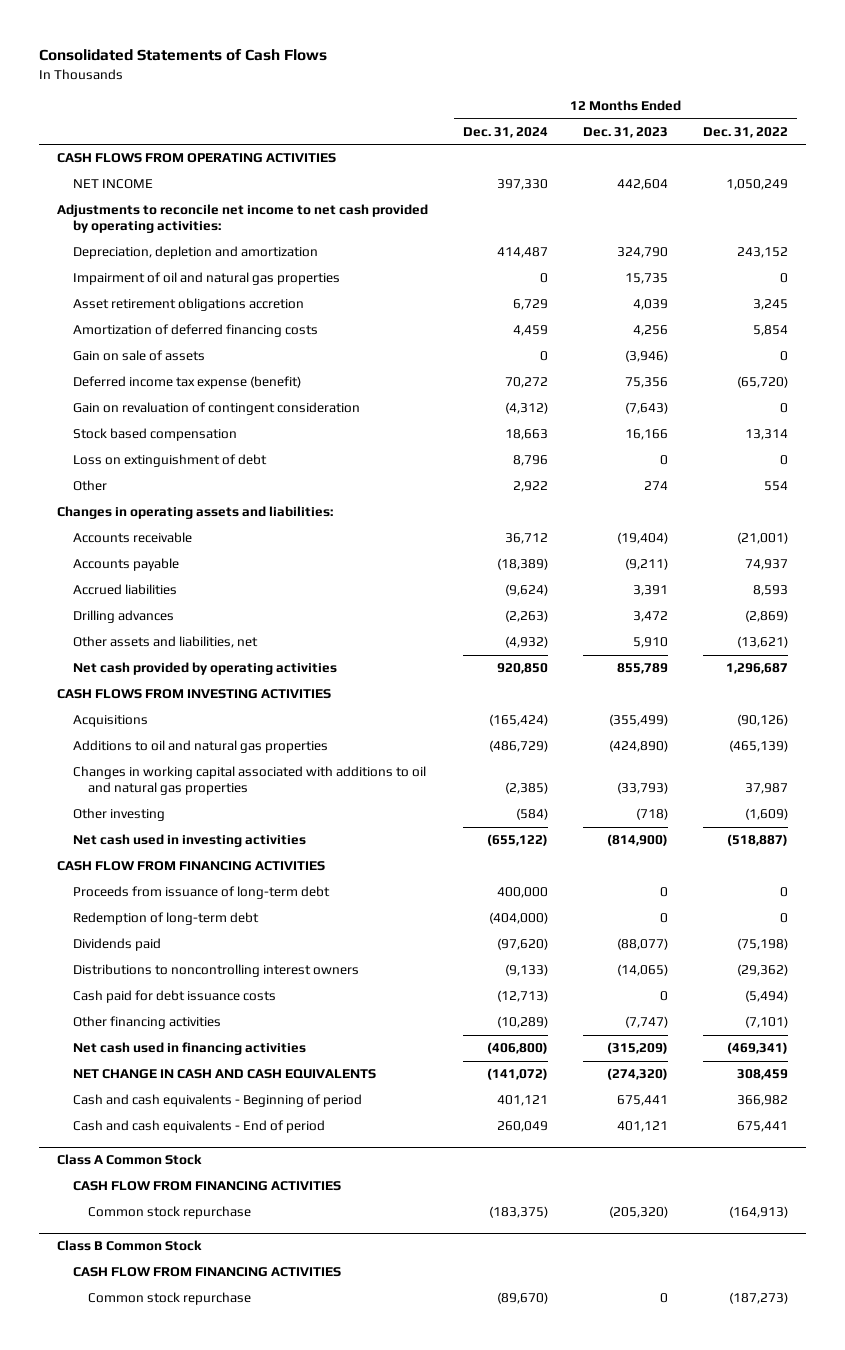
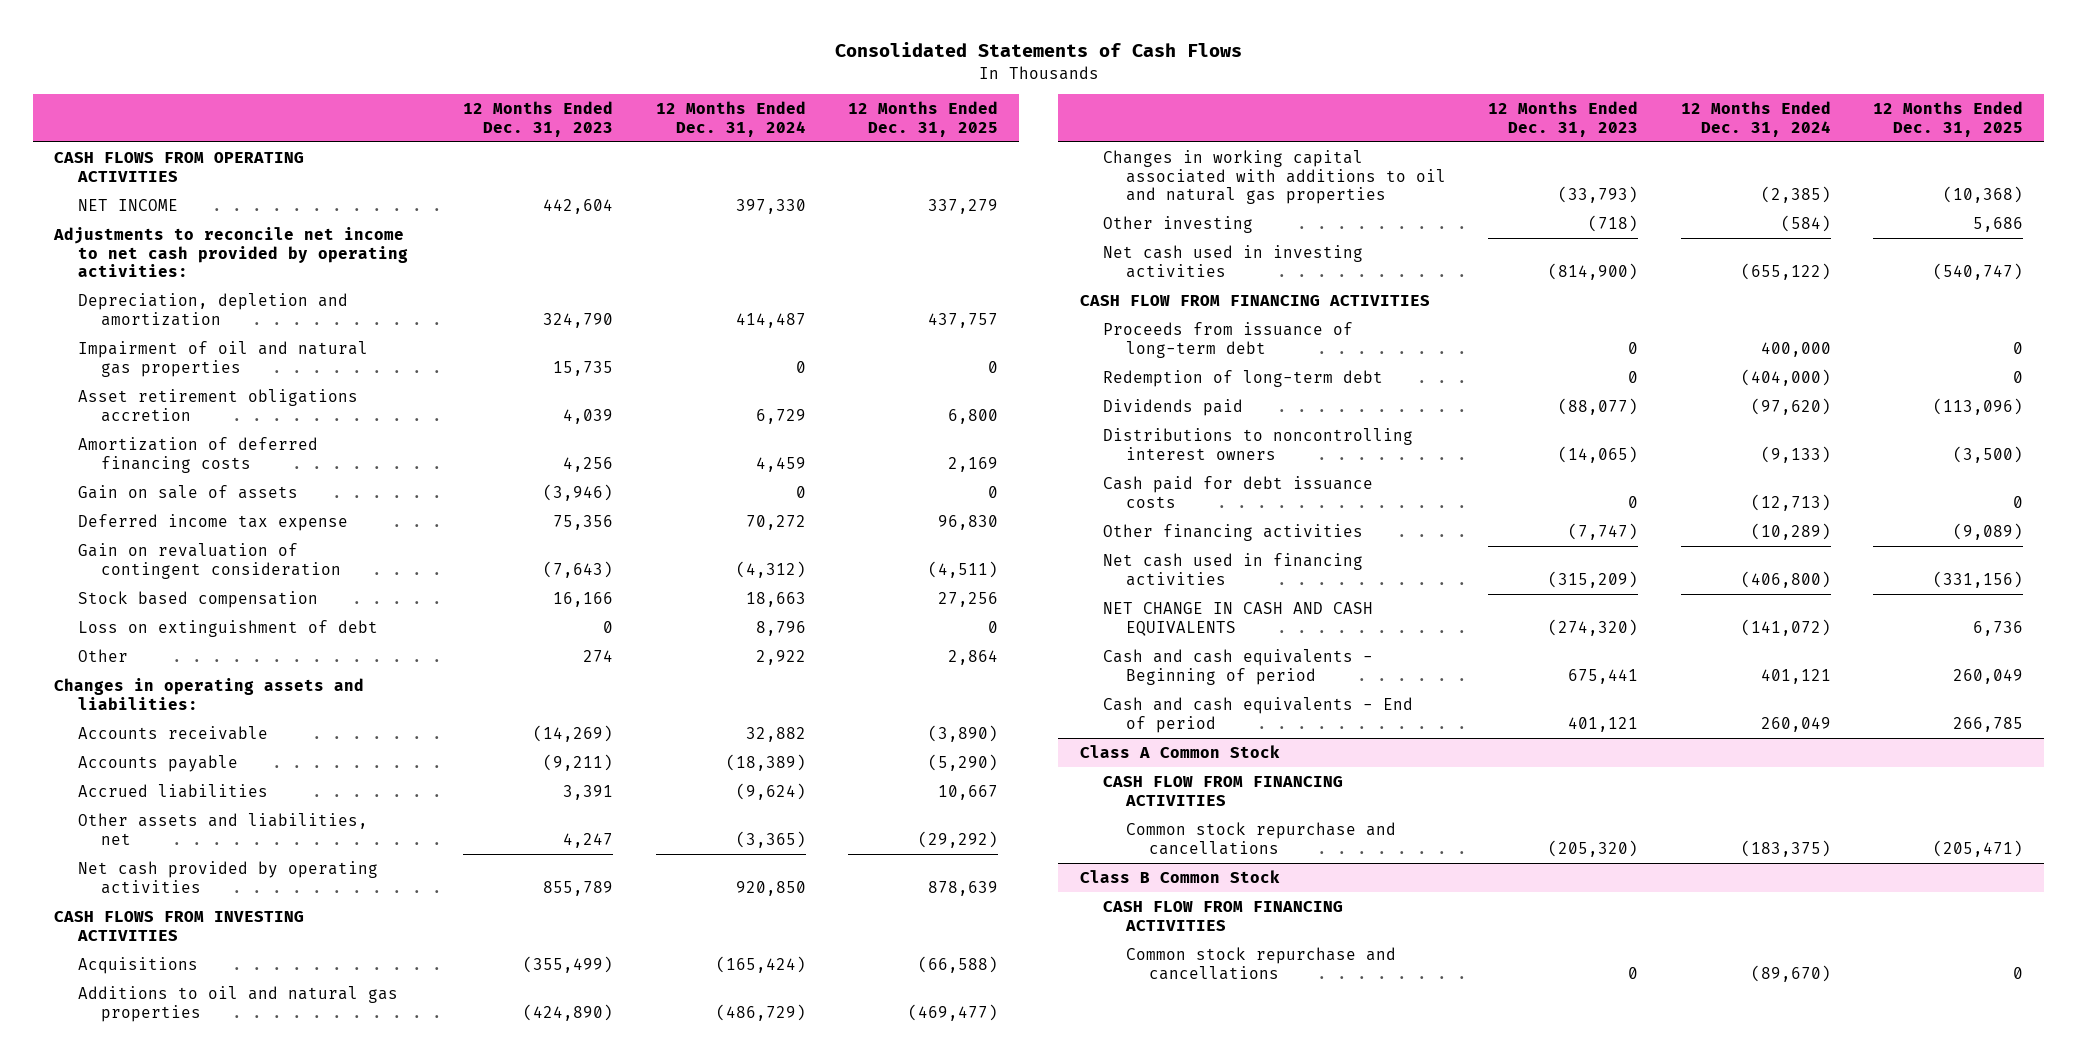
[703,126,789,138] Dec. 31, 2022 -> none
none -> [848,101,999,137] 12 Months Ended Dec. 31, 2025
[72,376,301,390] Deferred income tax expense (benefit) -> [77,514,348,532] Deferred income tax expense
[505,533,549,545] 36,712 -> [745,727,806,743] 32,882
[617,532,669,545] (19,404) -> [533,725,614,743] (14,269)
[72,610,174,624] Drilling advances -> none
[505,636,549,649] (4,932) -> [735,830,806,848] (3,365)
[633,637,669,649] 5,910 -> [563,832,614,848] 4,247
[88,1206,252,1220] Common stock repurchase -> [1125,822,1396,855] Common stock repurchase and cancellations
[88,1292,252,1306] Common stock repurchase -> [1125,947,1396,980] Common stock repurchase and cancellations

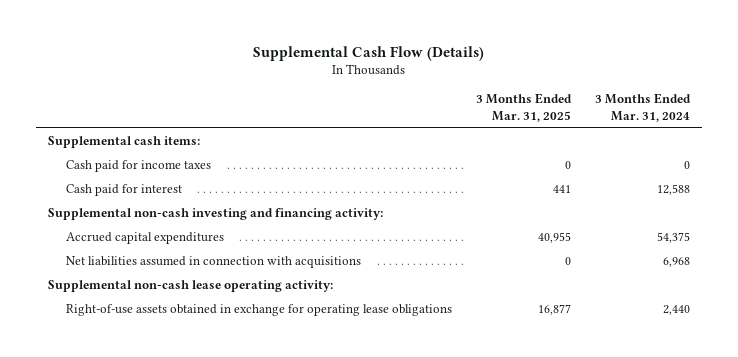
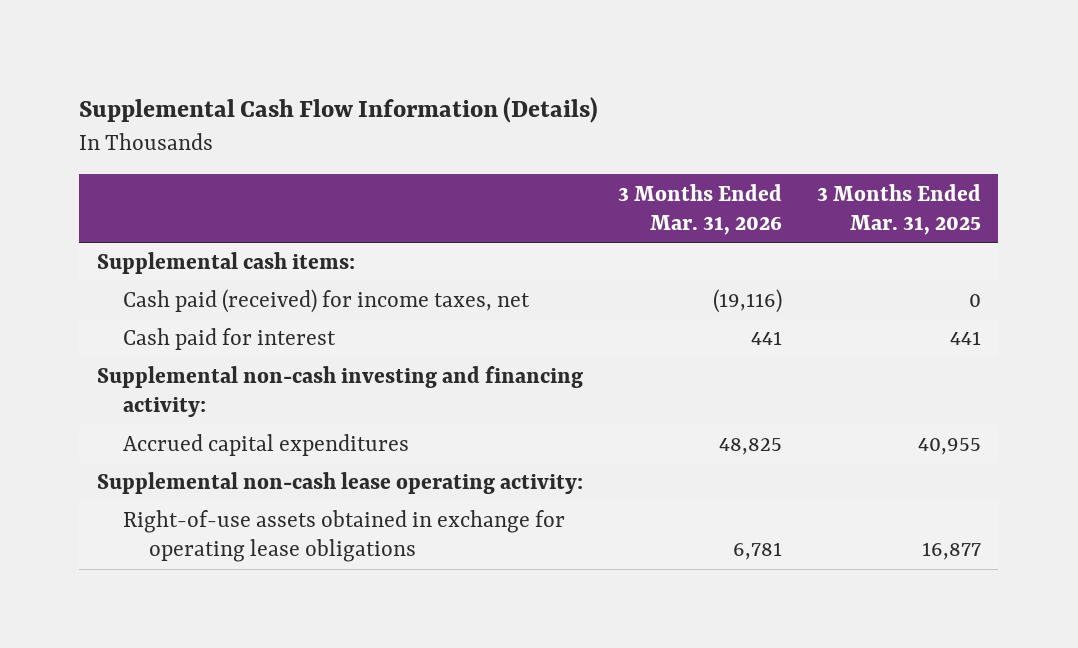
[252,45,484,61] Supplemental Cash Flow (Details) -> [79,97,599,124] Supplemental Cash Flow Information (Details)
[594,93,691,123] 3 Months Ended Mar. 31, 2024 -> none
none -> [617,183,782,235] 3 Months Ended Mar. 31, 2026
[65,160,211,173] Cash paid for income taxes -> [122,289,530,314] Cash paid (received) for income taxes, net
[65,256,361,269] Net liabilities assumed in connection with acquisitions -> none

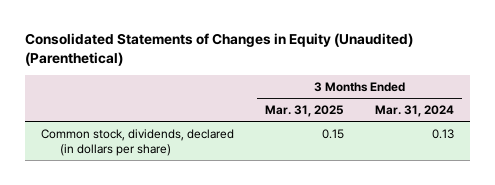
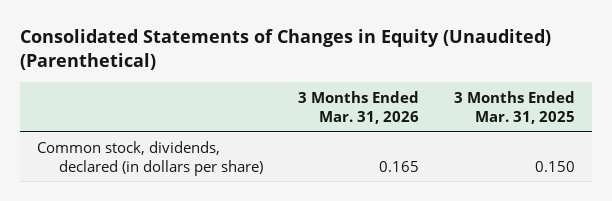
[375,104,455,117] Mar. 31, 2024 -> none
none -> [297,90,419,124] 3 Months Ended Mar. 31, 2026
[322,128,345,139] 0.15 -> [534,160,575,172] 0.150

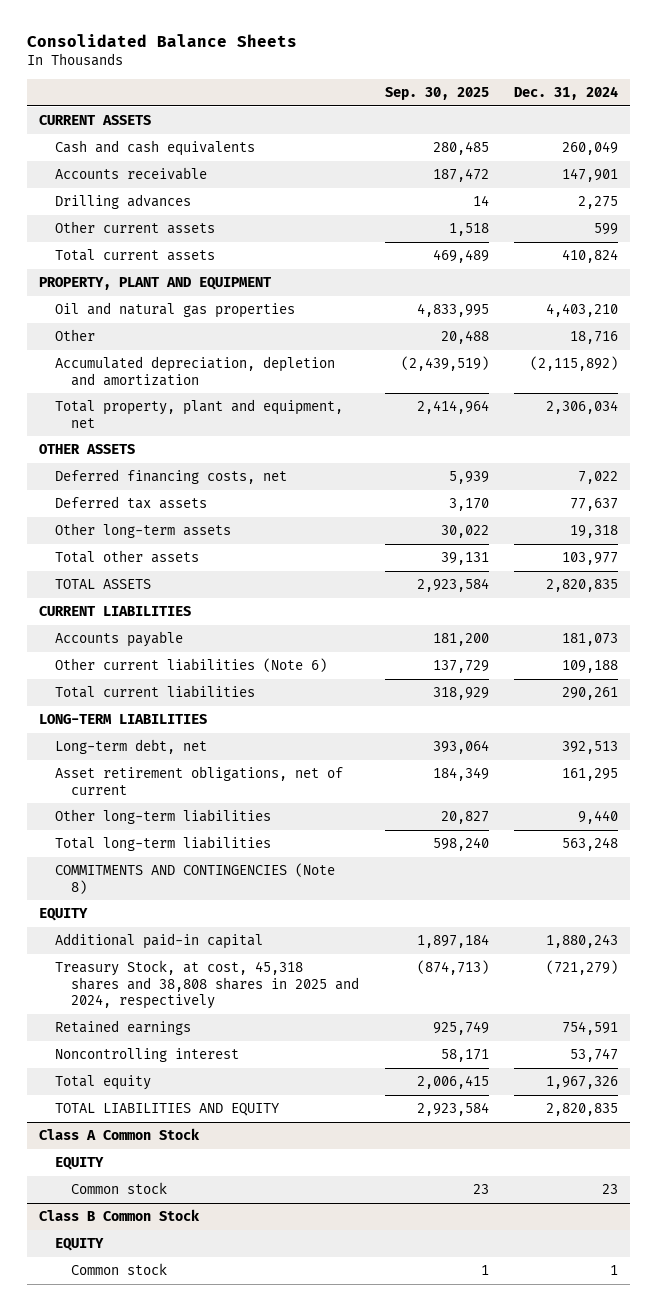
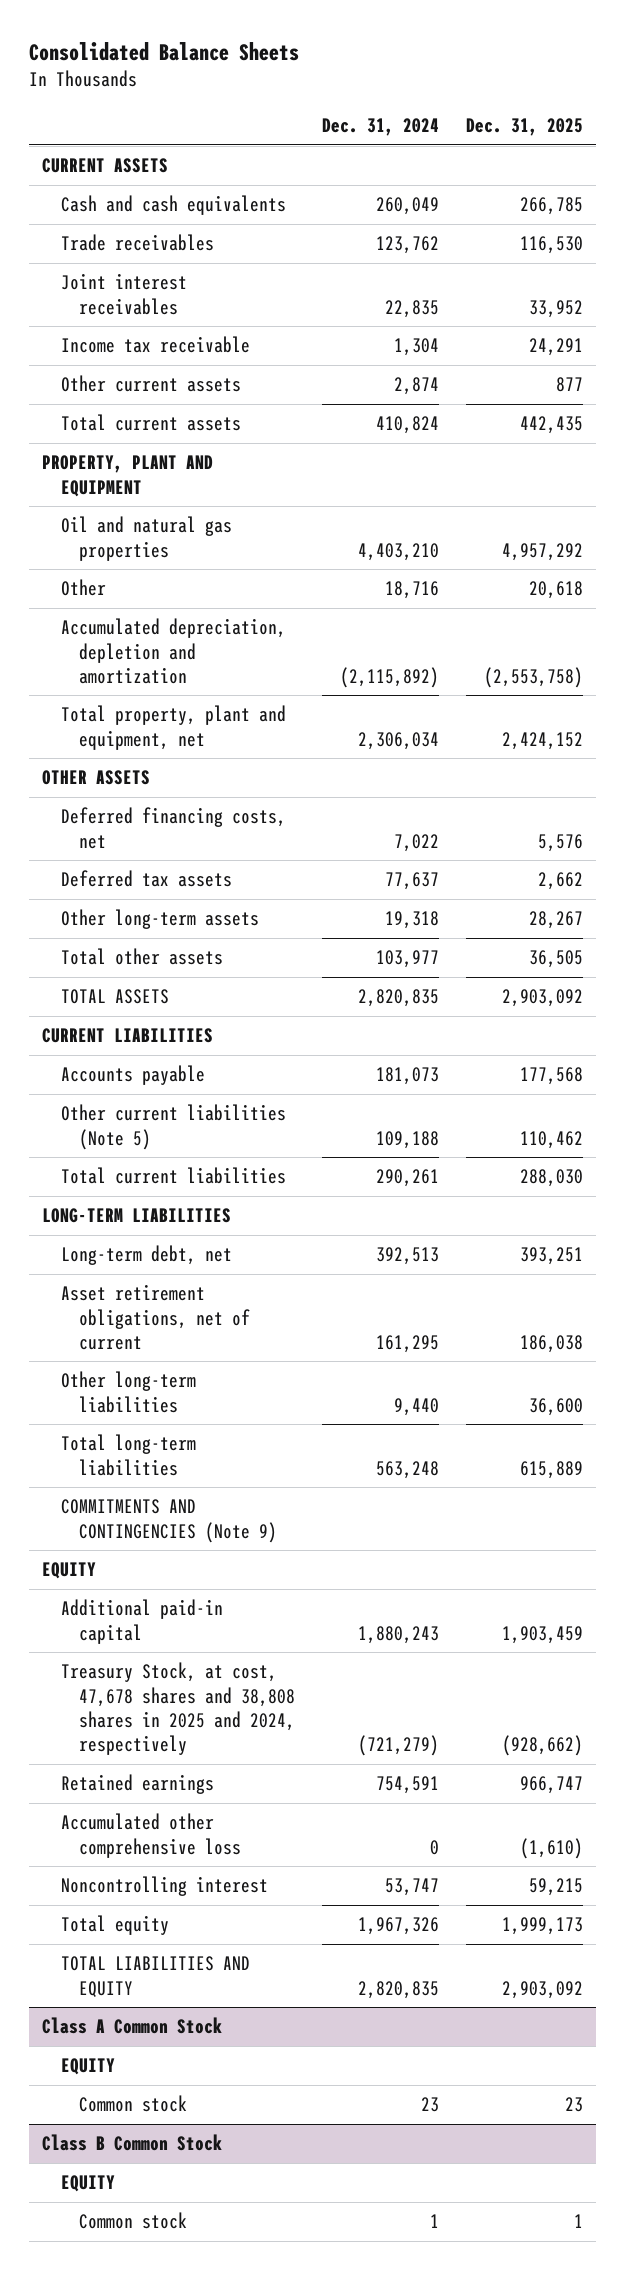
[384,86,489,100] Sep. 30, 2025 -> none
none -> [465,118,583,137] Dec. 31, 2025
[55,167,208,181] Accounts receivable -> none
[55,194,192,210] Drilling advances -> none
none -> [60,234,214,252] Trade receivables
none -> [60,273,187,315] Joint interest receivables
none -> [60,336,250,354] Income tax receivable
[593,223,618,236] 599 -> [393,377,439,396] 2,874
[55,658,328,673] Other current liabilities (Note 6) -> [60,1104,286,1150] Other current liabilities (Note 5)
[55,863,336,894] COMMITMENTS AND CONTINGENCIES (Note 8) -> [60,1499,277,1543] COMMITMENTS AND CONTINGENCIES (Note 9)
[55,960,360,1010] Treasury Stock, at cost, 45,318 shares and 38,808 shares in 2025 and 2024, respectively -> [60,1662,295,1756] Treasury Stock, at cost, 47,678 shares and 38,808 shares in 2025 and 2024, respectively
none -> [60,1813,241,1858] Accumulated other comprehensive loss

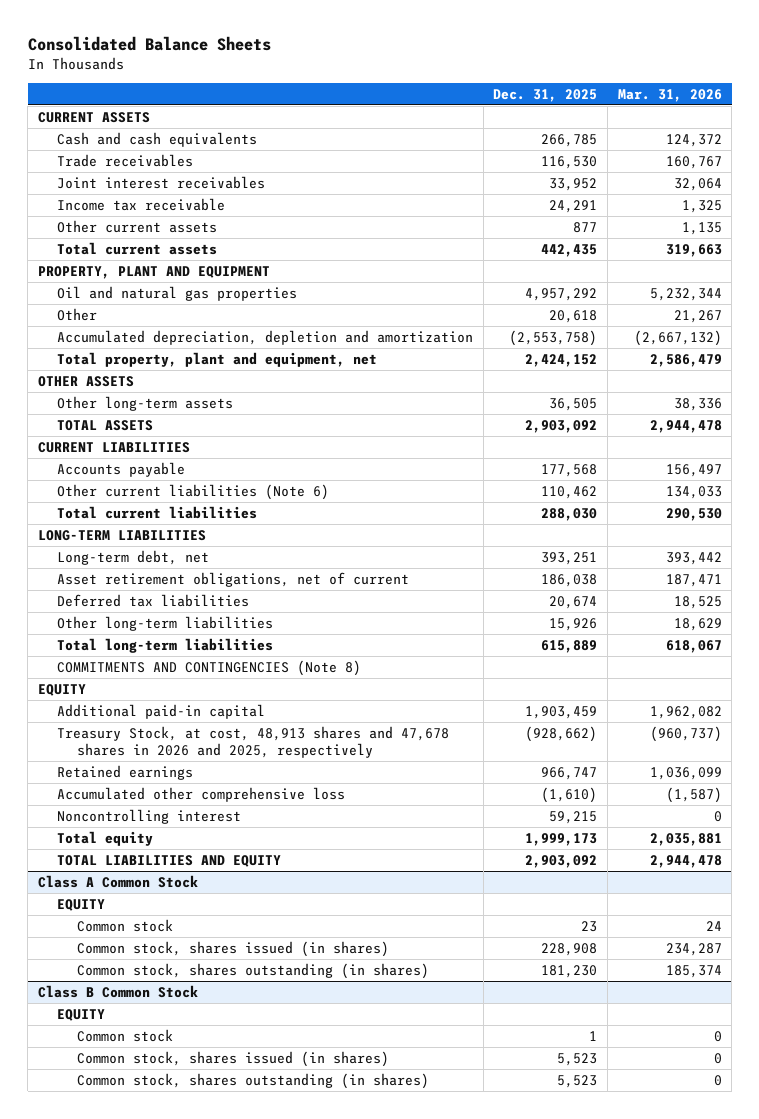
[321,118,439,137] Dec. 31, 2024 -> none
none -> [617,88,722,102] Mar. 31, 2026
[60,807,286,849] Deferred financing costs, net -> none
[60,870,232,888] Deferred tax assets -> none
[60,948,223,966] Total other assets -> none
[528,911,583,930] 28,267 -> [549,397,598,411] 36,505
[60,1104,286,1150] Other current liabilities (Note 5) -> [57,483,330,500] Other current liabilities (Note 6)
none -> [57,593,250,607] Deferred tax liabilities
[528,1397,583,1416] 36,600 -> [549,617,598,631] 15,926
[60,1499,277,1543] COMMITMENTS AND CONTINGENCIES (Note 9) -> [57,659,362,676] COMMITMENTS AND CONTINGENCIES (Note 8)
[60,1662,295,1756] Treasury Stock, at cost, 47,678 shares and 38,808 shares in 2025 and 2024, respectively -> [57,725,450,759] Treasury Stock, at cost, 48,913 shares and 47,678 shares in 2026 and 2025, respectively
none -> [76,940,389,957] Common stock, shares issued (in shares)
none -> [76,962,429,979] Common stock, shares outstanding (in shares)
none -> [76,1050,389,1067] Common stock, shares issued (in shares)
none -> [76,1072,429,1089] Common stock, shares outstanding (in shares)

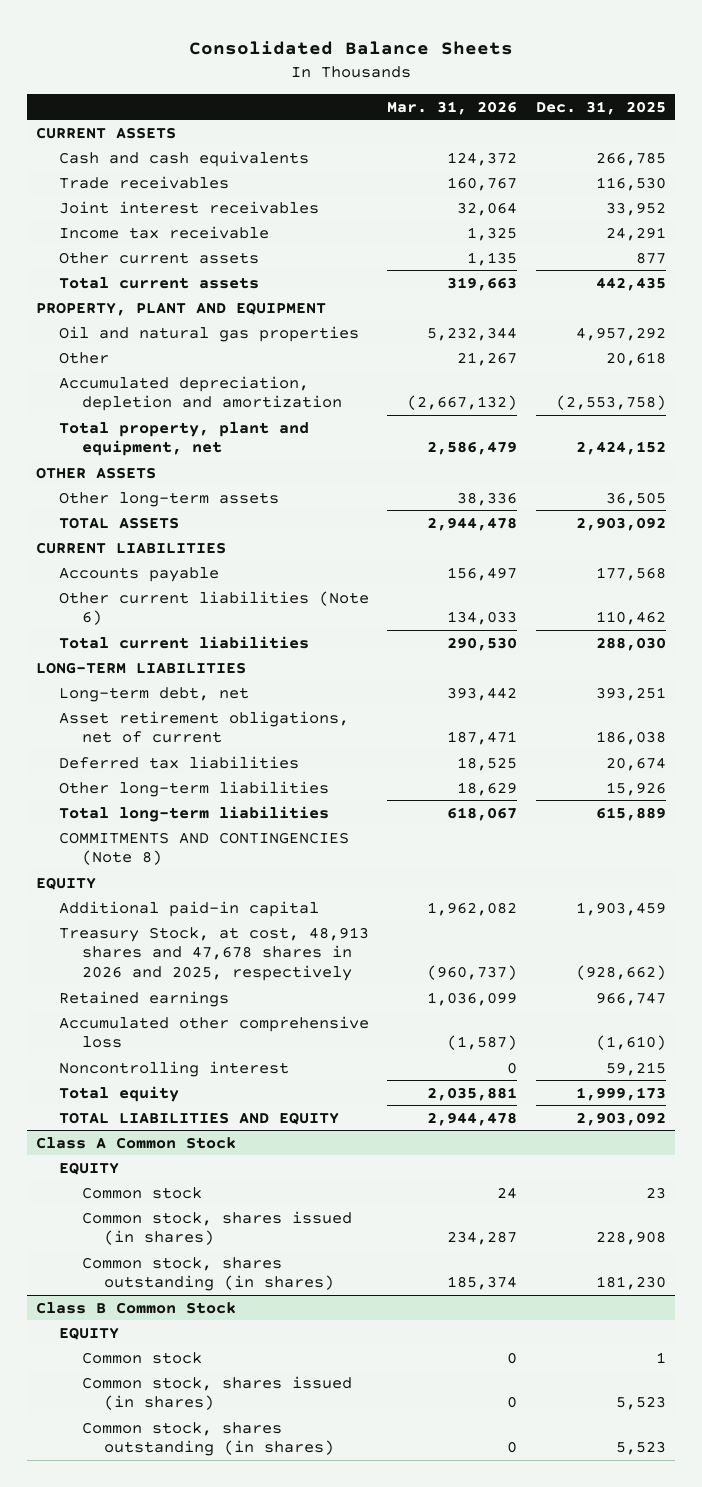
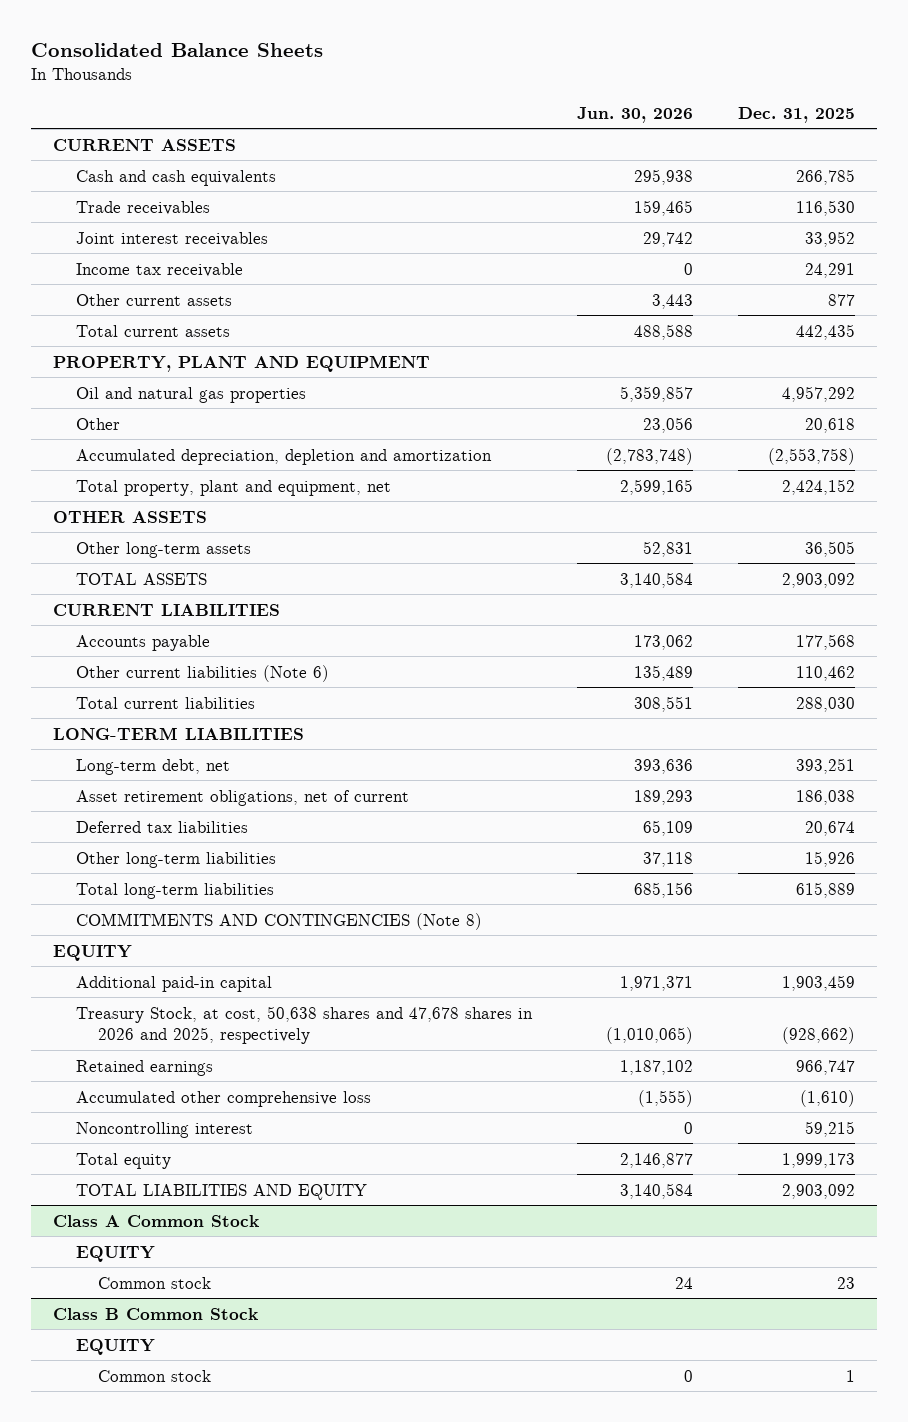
[387,100,518,115] Mar. 31, 2026 -> none
none -> [576,106,693,123] Jun. 30, 2026
[59,926,370,982] Treasury Stock, at cost, 48,913 shares and 47,678 shares in 2026 and 2025, respectively -> [75,1005,533,1045] Treasury Stock, at cost, 50,638 shares and 47,678 shares in 2026 and 2025, respectively
[81,1210,352,1246] Common stock, shares issued (in shares) -> none
[81,1256,335,1292] Common stock, shares outstanding (in shares) -> none
[81,1375,352,1411] Common stock, shares issued (in shares) -> none
[81,1421,335,1457] Common stock, shares outstanding (in shares) -> none

